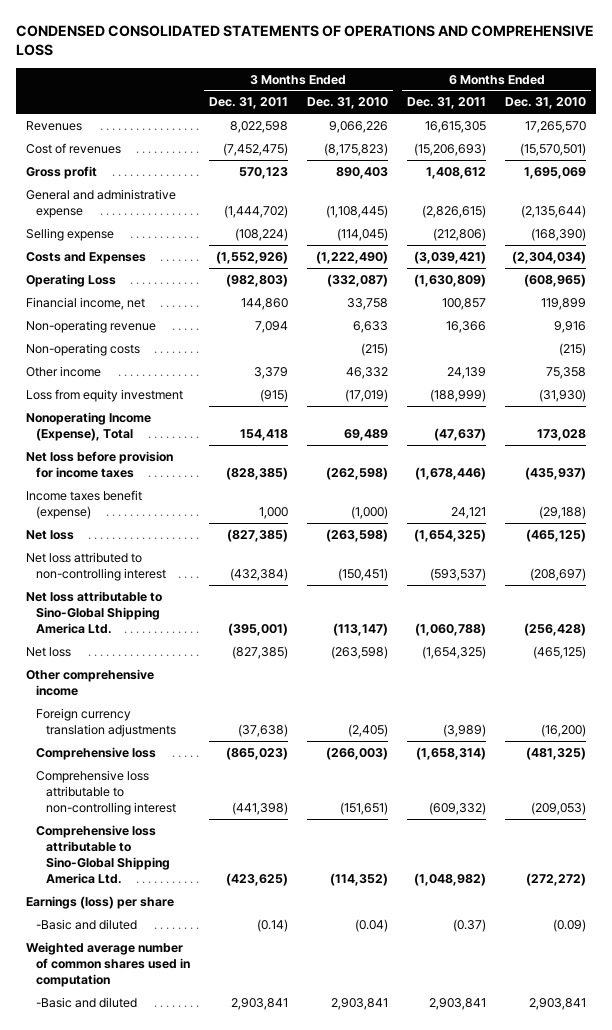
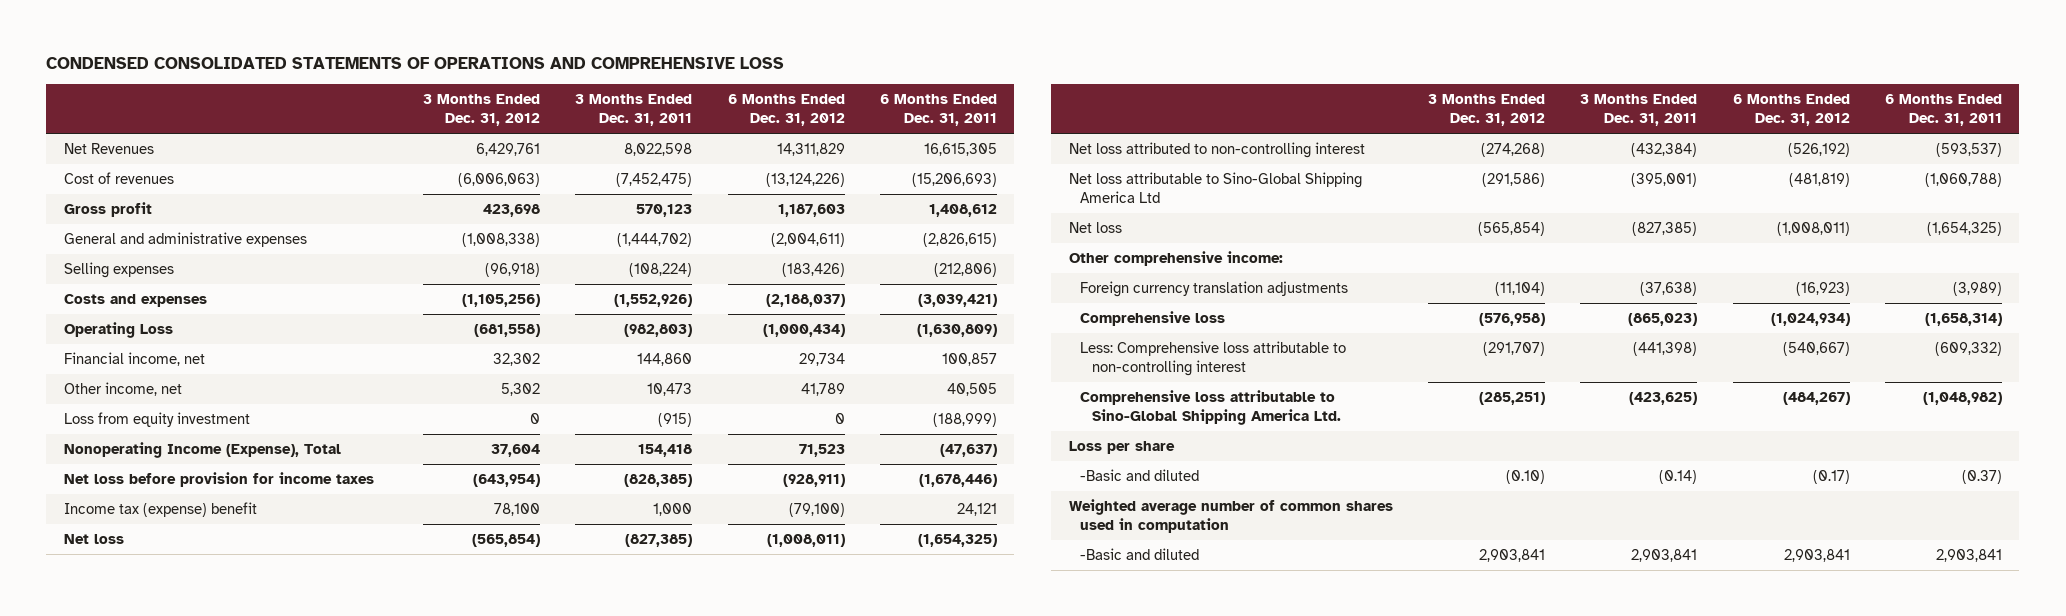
[306,97,388,110] Dec. 31, 2010 -> none
[505,97,587,110] Dec. 31, 2010 -> none
none -> [423,94,541,127] 3 Months Ended Dec. 31, 2012
none -> [727,94,845,127] 6 Months Ended Dec. 31, 2012
[25,120,82,131] Revenues -> [63,142,154,154] Net Revenues
[25,188,176,219] General and administrative expense -> [63,231,307,247] General and administrative expenses
[25,227,114,241] Selling expense -> [63,261,174,278] Selling expenses
[25,251,146,264] Costs and Expenses -> [63,293,207,307] Costs and expenses
[25,319,156,333] Non-operating revenue -> none
[25,342,140,356] Non-operating costs -> none
[25,365,101,377] Other income -> [63,381,182,396] Other income, net
[253,366,288,379] 3,379 -> [647,382,693,396] 10,473
[446,366,486,379] 24,139 -> [946,382,997,396] 40,505
[25,489,142,520] Income taxes benefit (expense) -> [63,501,257,517] Income tax (expense) benefit
[25,590,162,635] Net loss attributable to Sino-Global Shipping America Ltd. -> [1069,171,1363,204] Net loss attributable to Sino-Global Shipping America Ltd
[25,668,154,697] Other comprehensive income -> [1069,250,1284,266] Other comprehensive income:
[35,769,176,816] Comprehensive loss attributable to non-controlling interest -> [1080,340,1347,377] Less: Comprehensive loss attributable to non-controlling interest
[25,895,174,909] Earnings (loss) per share -> [1069,440,1176,454] Loss per share

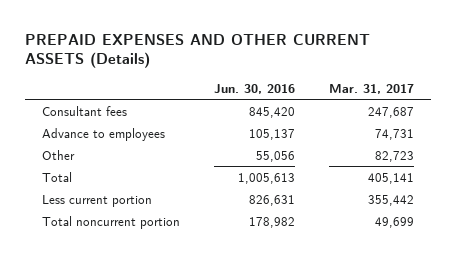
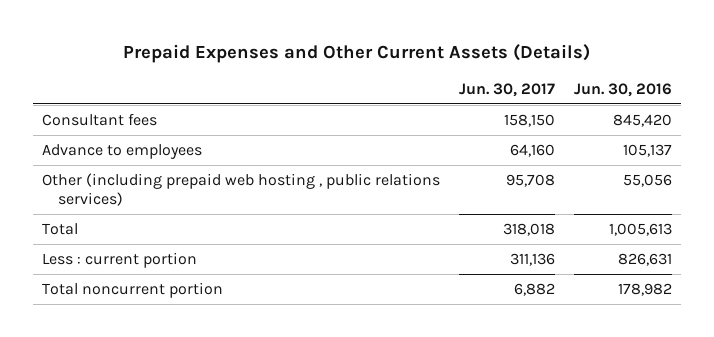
[25,32,371,69] PREPAID EXPENSES AND OTHER CURRENT ASSETS (Details) -> [123,44,591,64] Prepaid Expenses and Other Current Assets (Details)
[328,83,414,94] Mar. 31, 2017 -> none
none -> [459,83,556,98] Jun. 30, 2017
[42,149,76,160] Other -> [42,172,441,206] Other (including prepaid web hosting , public relations services)
[42,194,153,207] Less current portion -> [42,251,198,268] Less : current portion

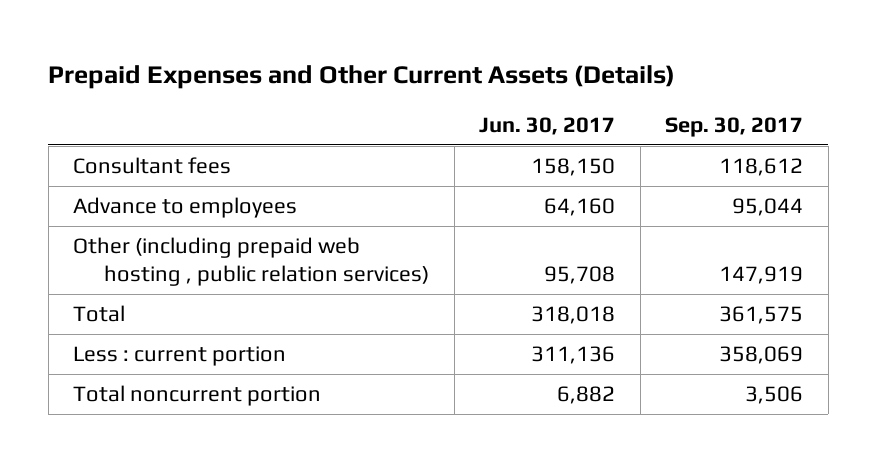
[573,83,672,98] Jun. 30, 2016 -> none
none -> [665,117,804,138] Sep. 30, 2017
[42,172,441,206] Other (including prepaid web hosting , public relations services) -> [73,237,430,287] Other (including prepaid web hosting , public relation services)

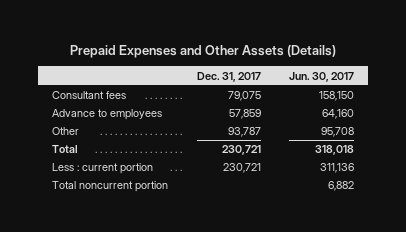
[48,64,676,89] Prepaid Expenses and Other Current Assets (Details) -> [70,45,337,59] Prepaid Expenses and Other Assets (Details)
[665,117,804,138] Sep. 30, 2017 -> none
none -> [196,71,261,82] Dec. 31, 2017
[73,237,430,287] Other (including prepaid web hosting , public relation services) -> [52,127,80,136] Other

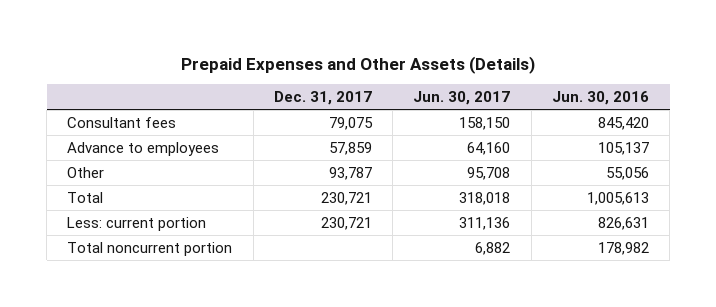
none -> [552,91,650,106] Jun. 30, 2016
[52,163,154,175] Less : current portion -> [67,216,207,231] Less: current portion

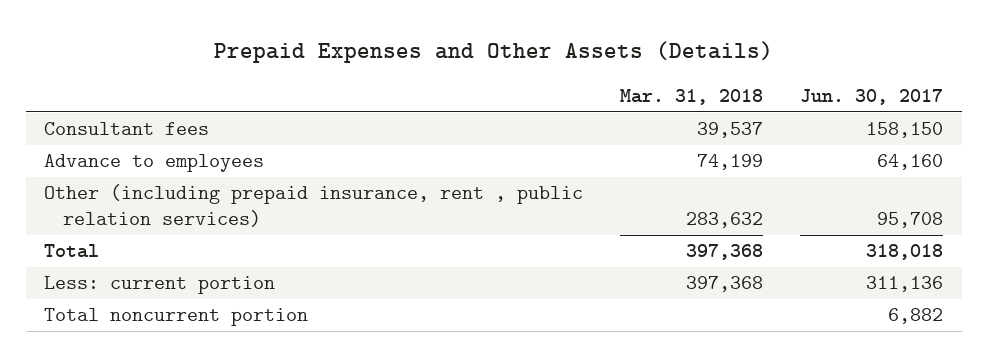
[273,91,372,106] Dec. 31, 2017 -> none
[552,91,650,106] Jun. 30, 2016 -> none
none -> [620,88,764,105] Mar. 31, 2018
[67,166,105,178] Other -> [44,184,584,228] Other (including prepaid insurance, rent , public relation services)

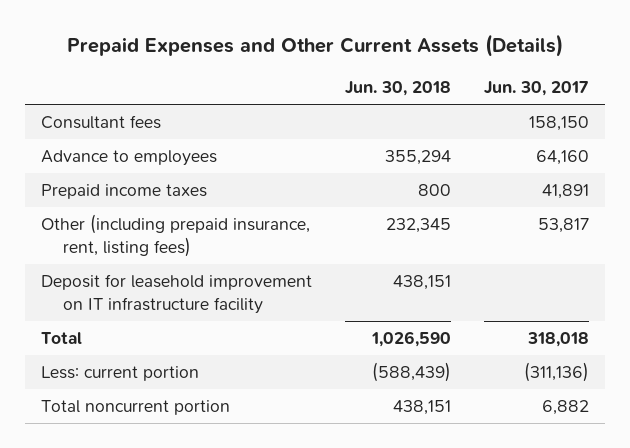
[213,41,773,64] Prepaid Expenses and Other Assets (Details) -> [66,34,563,58] Prepaid Expenses and Other Current Assets (Details)
[620,88,764,105] Mar. 31, 2018 -> none
none -> [344,81,451,97] Jun. 30, 2018
none -> [41,184,208,200] Prepaid income taxes
[44,184,584,228] Other (including prepaid insurance, rent , public relation services) -> [41,214,311,257] Other (including prepaid insurance, rent, listing fees)
[877,212,944,229] 95,708 -> [537,218,589,234] 53,817
none -> [41,274,313,314] Deposit for leasehold improvement on IT infrastructure facility
[866,276,944,293] 311,136 -> [523,362,589,383] (311,136)

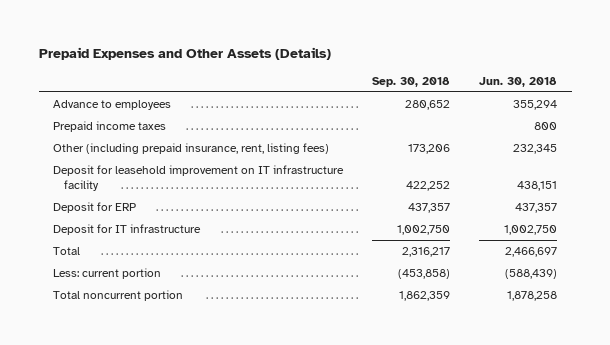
[66,34,563,58] Prepaid Expenses and Other Current Assets (Details) -> [38,46,331,60] Prepaid Expenses and Other Assets (Details)
[483,81,589,97] Jun. 30, 2017 -> none
none -> [372,77,451,88] Sep. 30, 2018
[41,115,162,130] Consultant fees -> none
none -> [53,202,137,214] Deposit for ERP
none -> [53,224,202,236] Deposit for IT infrastructure
[370,331,451,348] 1,026,590 -> [505,247,558,258] 2,466,697
[392,400,451,416] 438,151 -> [507,291,558,302] 1,878,258

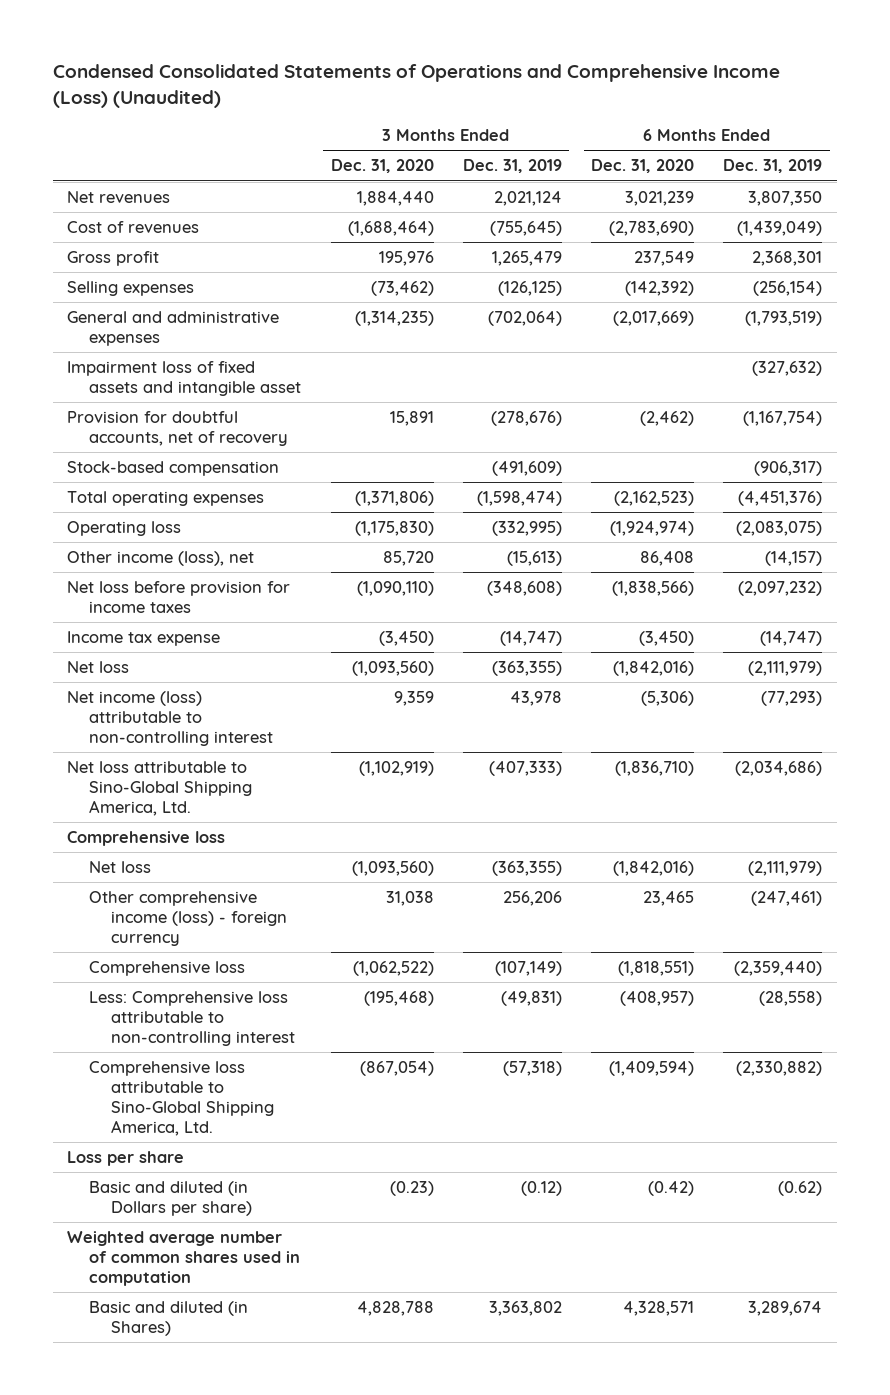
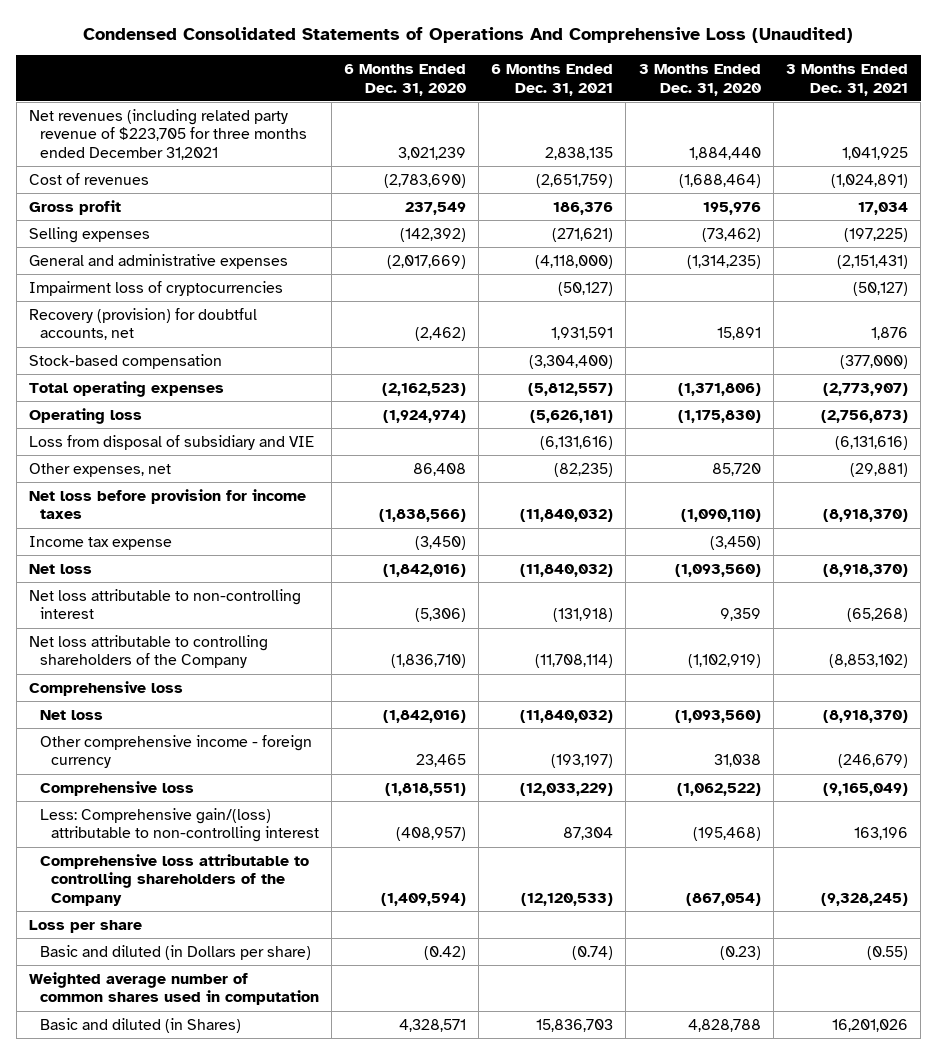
[52,64,780,108] Condensed Consolidated Statements of Operations and Comprehensive Income (Loss) (Unaudited) -> [83,26,854,43] Condensed Consolidated Statements of Operations And Comprehensive Loss (Unaudited)
[462,159,562,174] Dec. 31, 2019 -> none
[723,159,823,174] Dec. 31, 2019 -> none
none -> [491,63,614,96] 6 Months Ended Dec. 31, 2021
none -> [785,63,908,96] 3 Months Ended Dec. 31, 2021
[67,190,171,203] Net revenues -> [28,108,307,161] Net revenues (including related party revenue of $223,705 for three months ended December 31,2021
[67,360,302,396] Impairment loss of fixed assets and intangible asset -> none
none -> [28,280,283,296] Impairment loss of cryptocurrencies
[67,410,289,446] Provision for doubtful accounts, net of recovery -> [28,307,257,341] Recovery (provision) for doubtful accounts, net
none -> [28,434,314,450] Loss from disposal of subsidiary and VIE
[67,550,255,566] Other income (loss), net -> [28,462,171,477] Other expenses, net
[67,690,274,746] Net income (loss) attributable to non-controlling interest -> [28,588,301,620] Net loss attributable to non-controlling interest
[67,760,253,816] Net loss attributable to Sino-Global Shipping America, Ltd. -> [28,634,268,669] Net loss attributable to controlling shareholders of the Company
[89,890,288,946] Other comprehensive income (loss) - foreign currency -> [39,734,312,769] Other comprehensive income - foreign currency
[89,990,296,1046] Less: Comprehensive loss attributable to non-controlling interest -> [39,807,319,843] Less: Comprehensive gain/(loss) attributable to non-controlling interest
[89,1060,275,1136] Comprehensive loss attributable to Sino-Global Shipping America, Ltd. -> [39,853,309,907] Comprehensive loss attributable to controlling shareholders of the Company

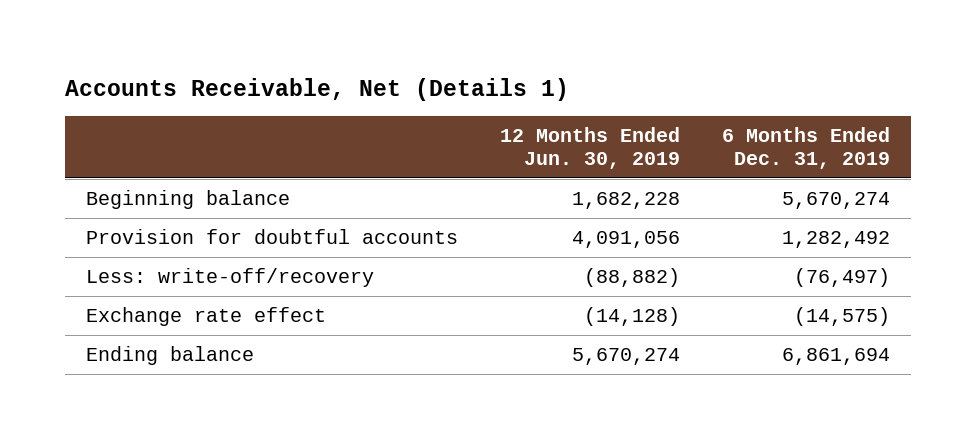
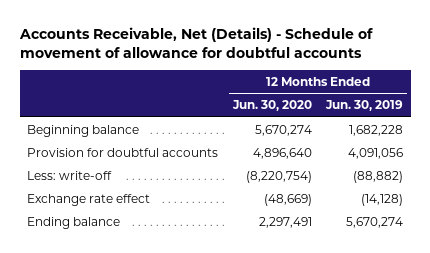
[65,78,570,102] Accounts Receivable, Net (Details 1) -> [18,26,373,58] Accounts Receivable, Net (Details) - Schedule of movement of allowance for doubtful accounts
[721,126,890,170] 6 Months Ended Dec. 31, 2019 -> none
none -> [231,100,312,112] Jun. 30, 2020
[86,267,375,287] Less: write-off/recovery -> [27,170,113,180] Less: write-off

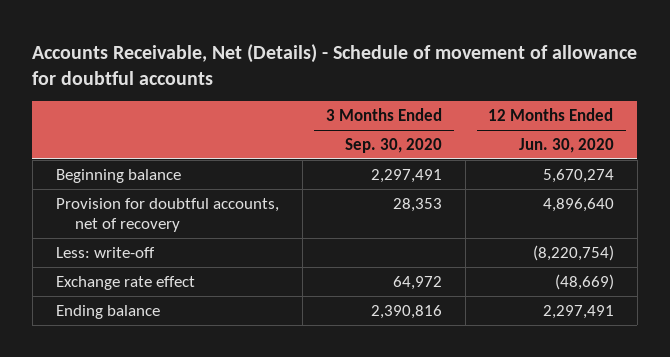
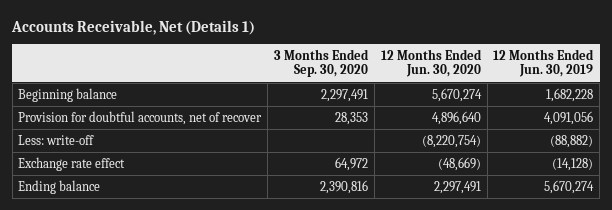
[32,43,638,85] Accounts Receivable, Net (Details) - Schedule of movement of allowance for doubtful accounts -> [11,19,256,35] Accounts Receivable, Net (Details 1)
none -> [493,48,595,78] 12 Months Ended Jun. 30, 2019
[55,197,279,233] Provision for doubtful accounts, net of recovery -> [18,110,263,125] Provision for doubtful accounts, net of recover

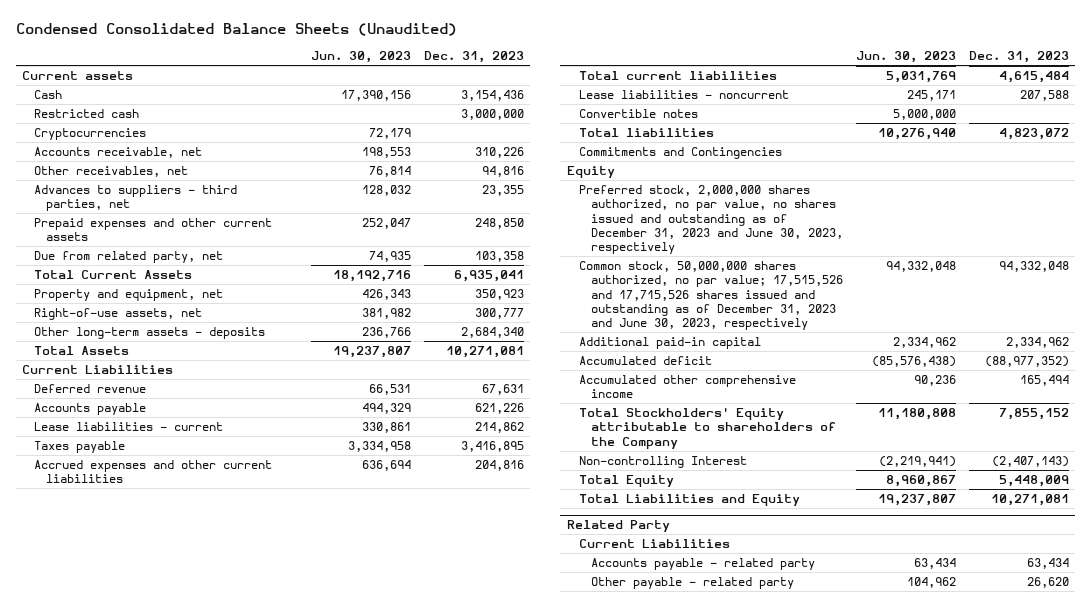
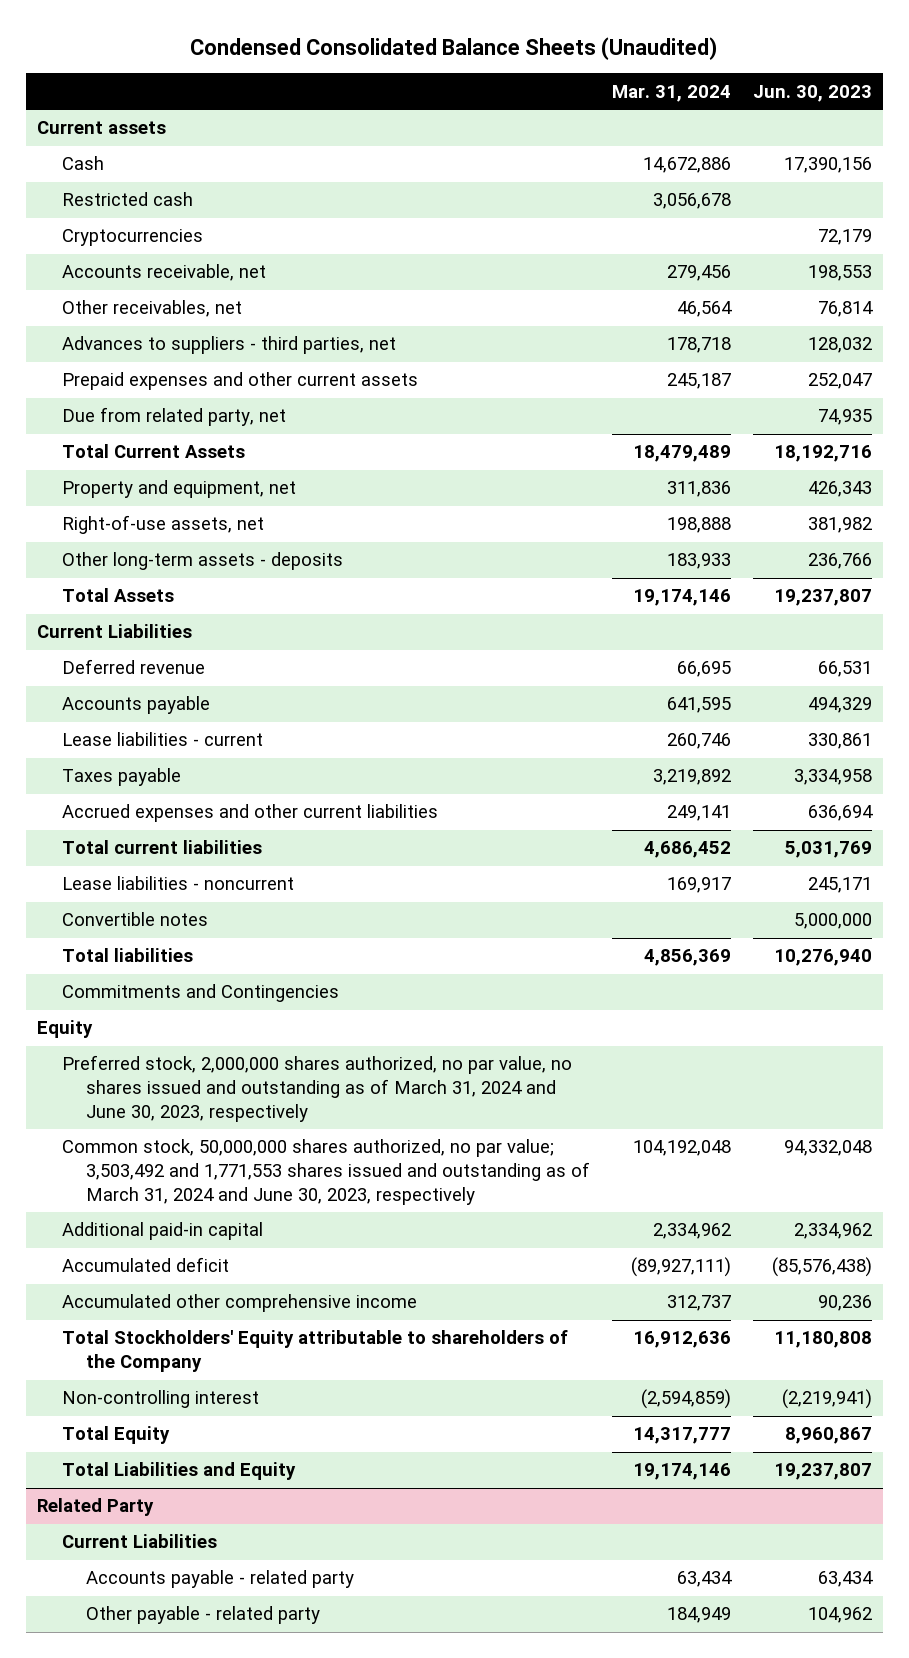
[423,51,524,64] Dec. 31, 2023 -> none
none -> [612,84,732,102] Mar. 31, 2024
[578,185,843,254] Preferred stock, 2,000,000 shares authorized, no par value, no shares issued and outstanding as of December 31, 2023 and June 30, 2023, respectively -> [61,1055,572,1123] Preferred stock, 2,000,000 shares authorized, no par value, no shares issued and outstanding as of March 31, 2024 and June 30, 2023, respectively
[578,261,843,330] Common stock, 50,000,000 shares authorized, no par value; 17,515,526 and 17,715,526 shares issued and outstanding as of December 31, 2023 and June 30, 2023, respectively -> [61,1139,591,1206] Common stock, 50,000,000 shares authorized, no par value; 3,503,492 and 1,771,553 shares issued and outstanding as of March 31, 2024 and June 30, 2023, respectively
[578,456,747,469] Non-controlling Interest -> [61,1390,259,1409] Non-controlling interest

